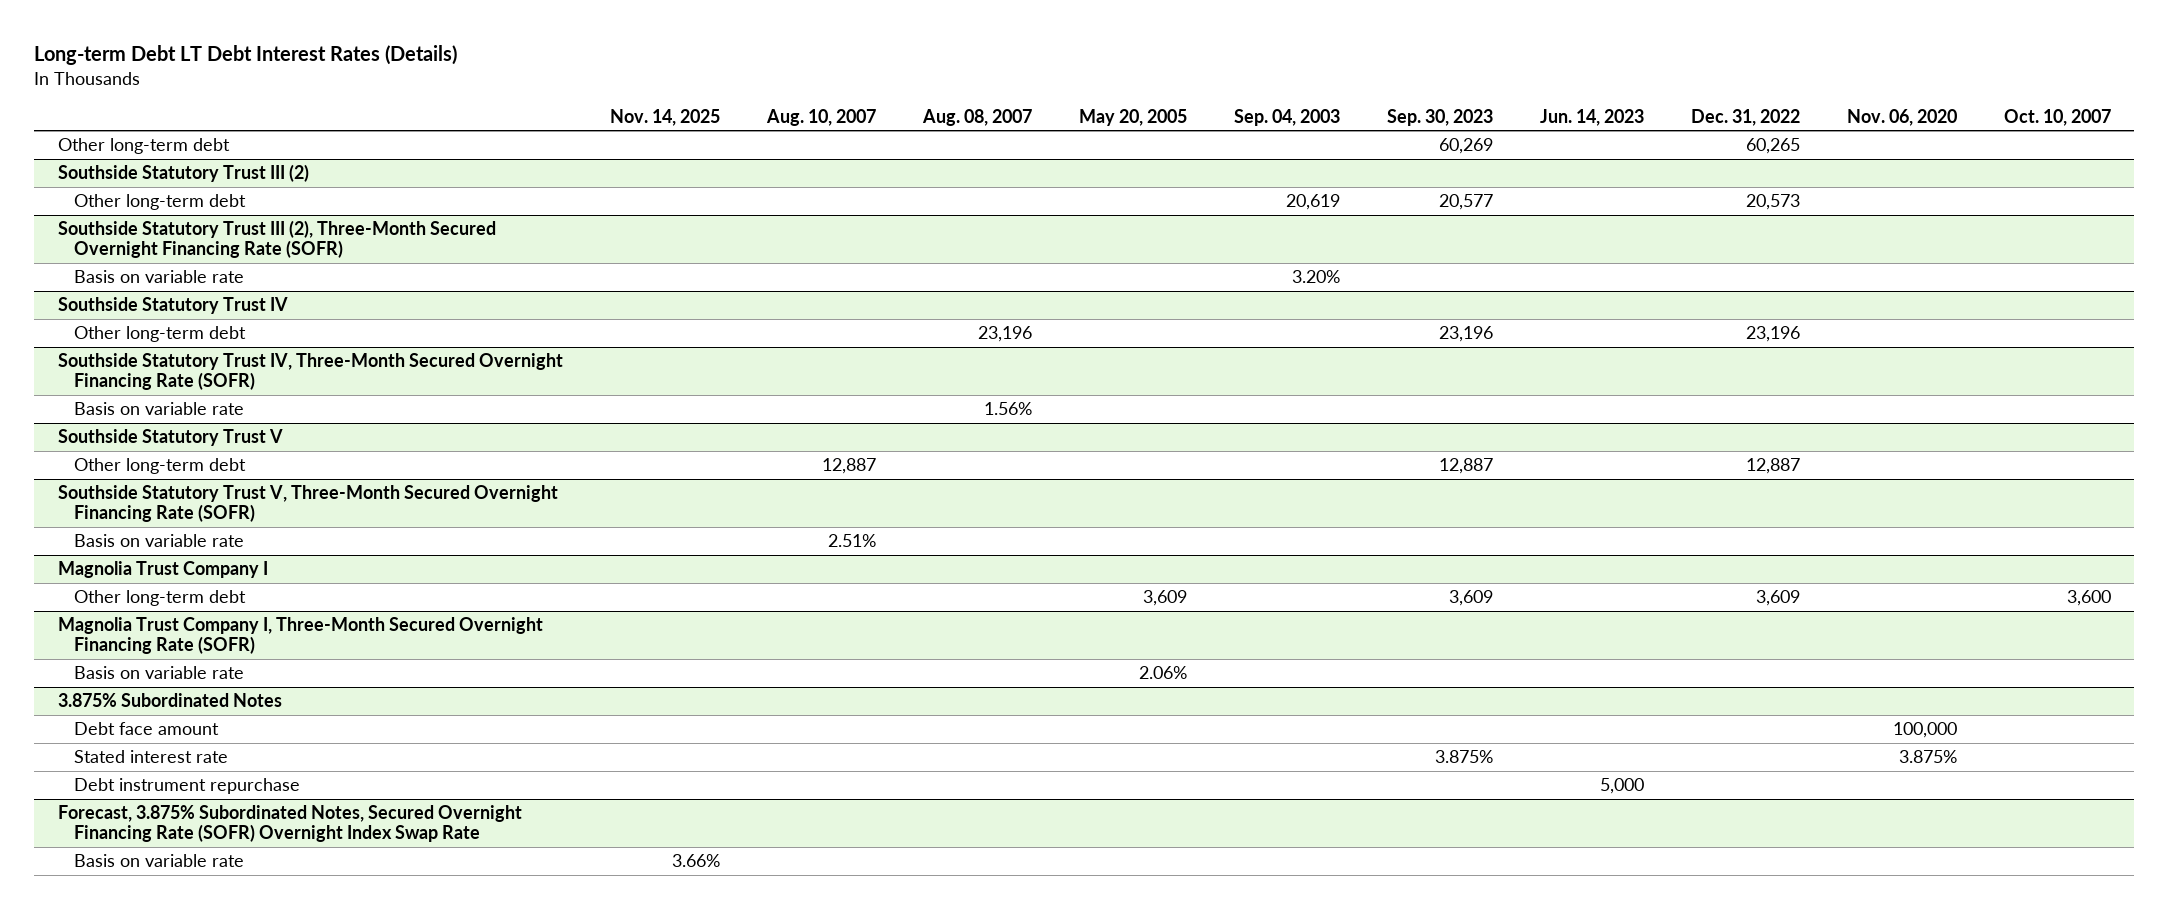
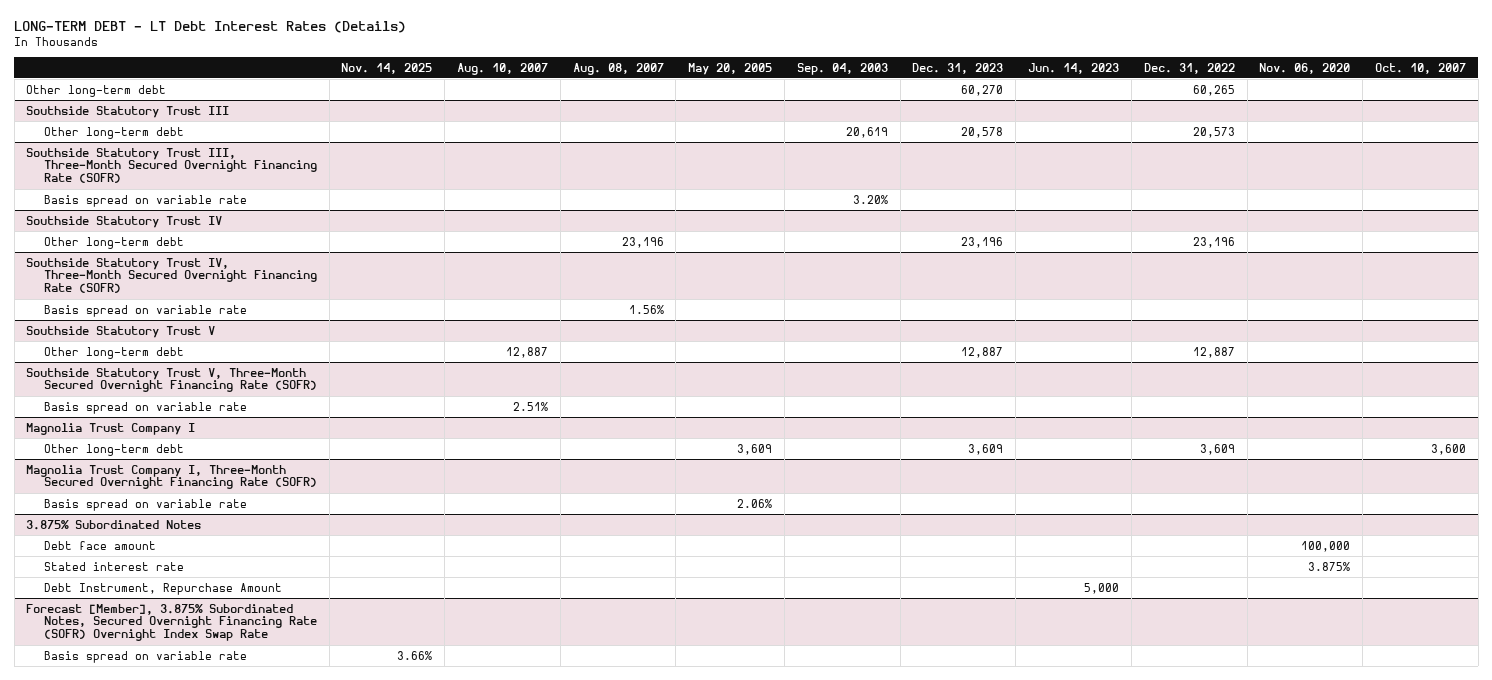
[34,45,458,66] Long-term Debt LT Debt Interest Rates (Details) -> [14,21,407,34] LONG-TERM DEBT - LT Debt Interest Rates (Details)
[1386,108,1493,126] Sep. 30, 2023 -> none
none -> [912,62,1004,74] Dec. 31, 2023
[57,164,309,183] Southside Statutory Trust III (2) -> [26,105,230,118] Southside Statutory Trust III
[57,220,496,259] Southside Statutory Trust III (2), Three-Month Secured Overnight Financing Rate (SOFR) -> [26,147,317,184] Southside Statutory Trust III, Three-Month Secured Overnight Financing Rate (SOFR)
[74,270,245,284] Basis on variable rate -> [43,194,247,207] Basis spread on variable rate
[74,402,245,416] Basis on variable rate -> [43,304,247,317] Basis spread on variable rate
[74,534,245,548] Basis on variable rate -> [43,401,247,414] Basis spread on variable rate
[74,666,245,680] Basis on variable rate -> [43,498,247,511] Basis spread on variable rate
[74,778,301,795] Debt instrument repurchase -> [43,582,282,595] Debt Instrument, Repurchase Amount
[57,805,522,843] Forecast, 3.875% Subordinated Notes, Secured Overnight Financing Rate (SOFR) Overnight Index Swap Rate -> [26,603,317,642] Forecast [Member], 3.875% Subordinated Notes, Secured Overnight Financing Rate (SOFR) Overnight Index Swap Rate
[74,854,245,868] Basis on variable rate -> [43,650,247,663] Basis spread on variable rate

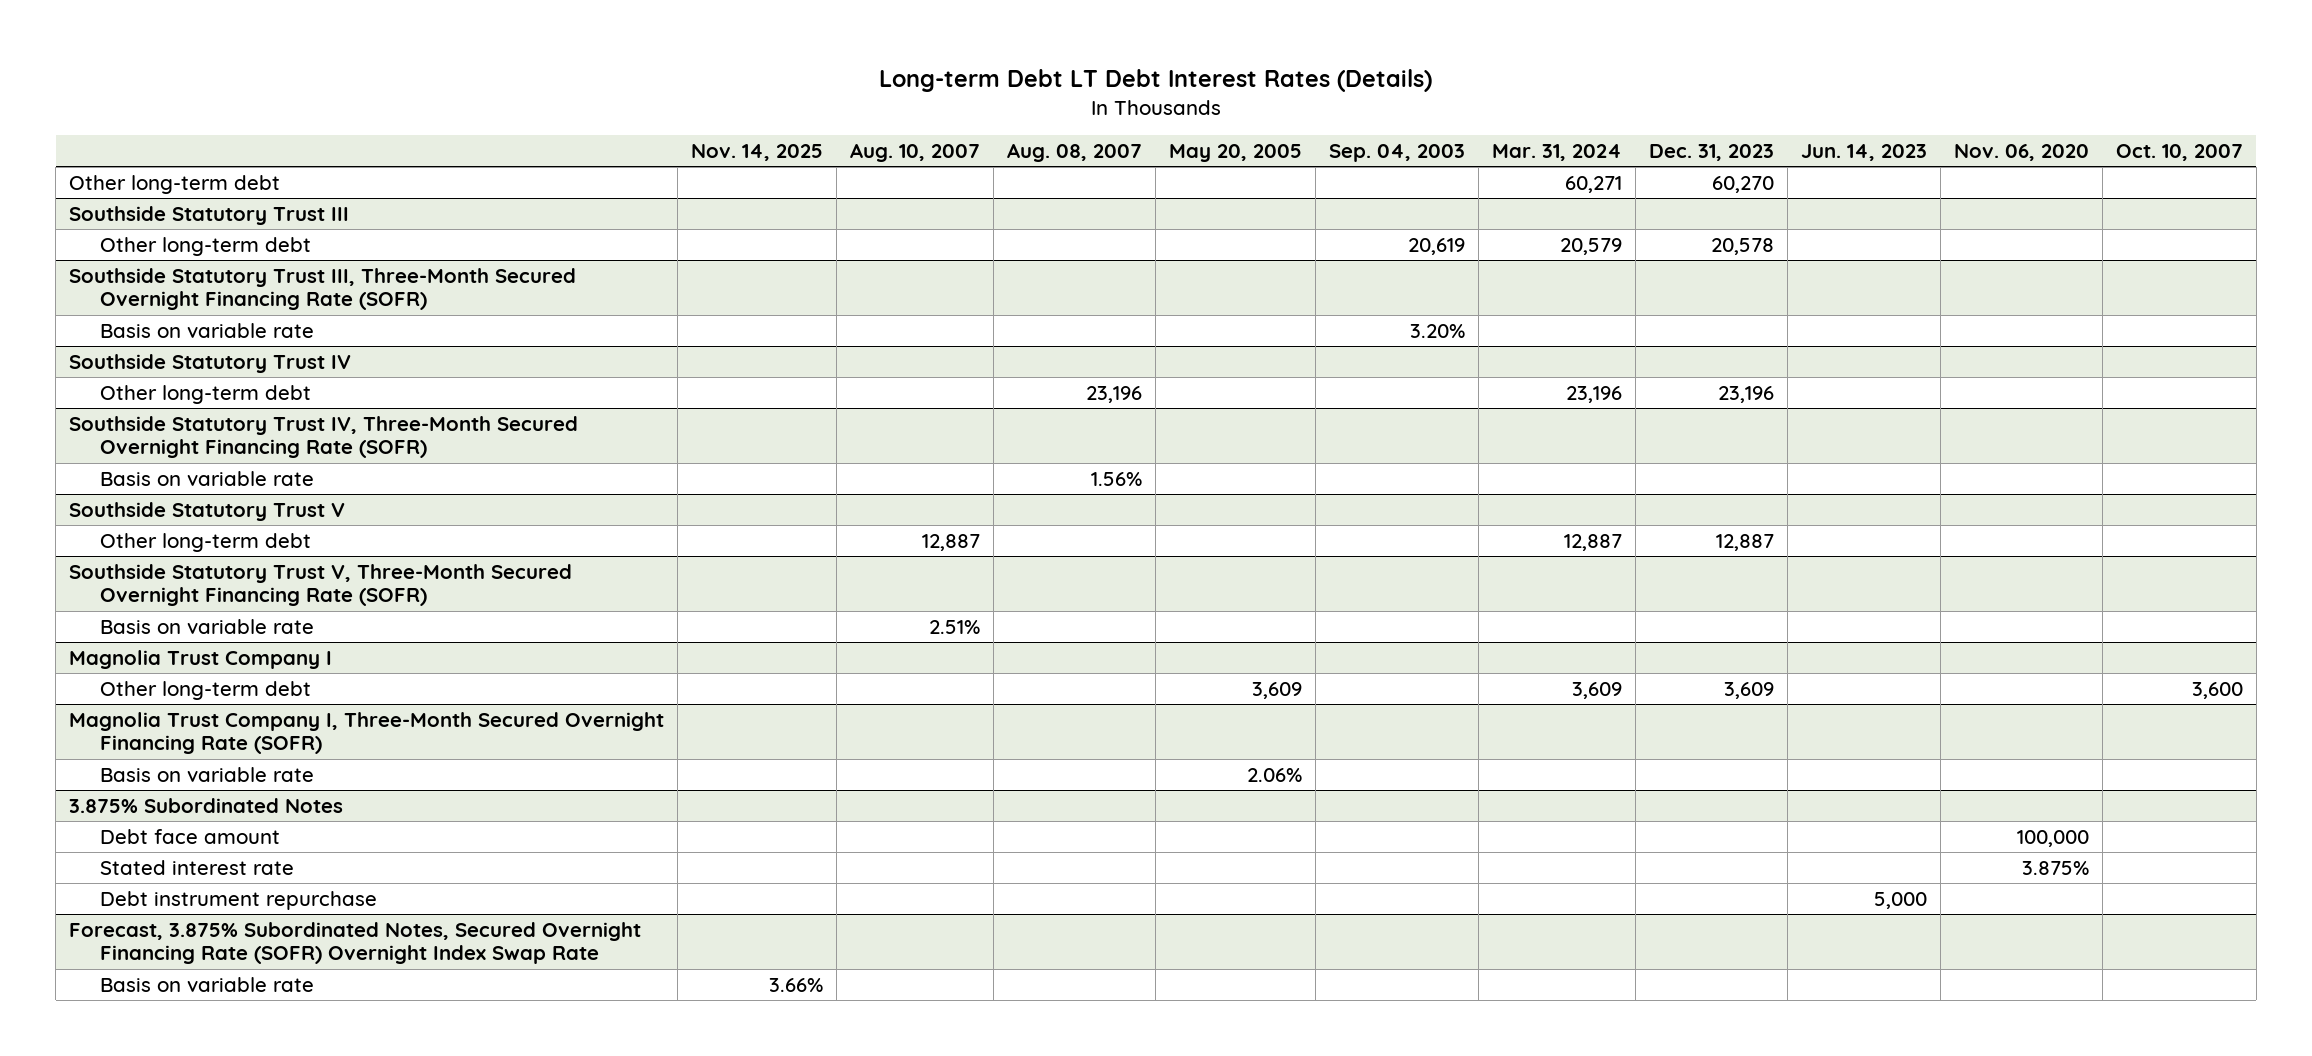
[14,21,407,34] LONG-TERM DEBT - LT Debt Interest Rates (Details) -> [878,69,1432,93] Long-term Debt LT Debt Interest Rates (Details)
[1143,62,1235,74] Dec. 31, 2022 -> none
none -> [1491,143,1622,161] Mar. 31, 2024
[43,194,247,207] Basis spread on variable rate -> [99,322,314,338] Basis on variable rate
[43,304,247,317] Basis spread on variable rate -> [99,470,314,486] Basis on variable rate
[43,401,247,414] Basis spread on variable rate -> [99,618,314,634] Basis on variable rate
[43,498,247,511] Basis spread on variable rate -> [99,766,314,782] Basis on variable rate
[43,582,282,595] Debt Instrument, Repurchase Amount -> [99,890,377,910] Debt instrument repurchase
[26,603,317,642] Forecast [Member], 3.875% Subordinated Notes, Secured Overnight Financing Rate (SOFR) Overnight Index Swap Rate -> [69,921,642,965] Forecast, 3.875% Subordinated Notes, Secured Overnight Financing Rate (SOFR) Overnight Index Swap Rate
[43,650,247,663] Basis spread on variable rate -> [99,976,314,992] Basis on variable rate

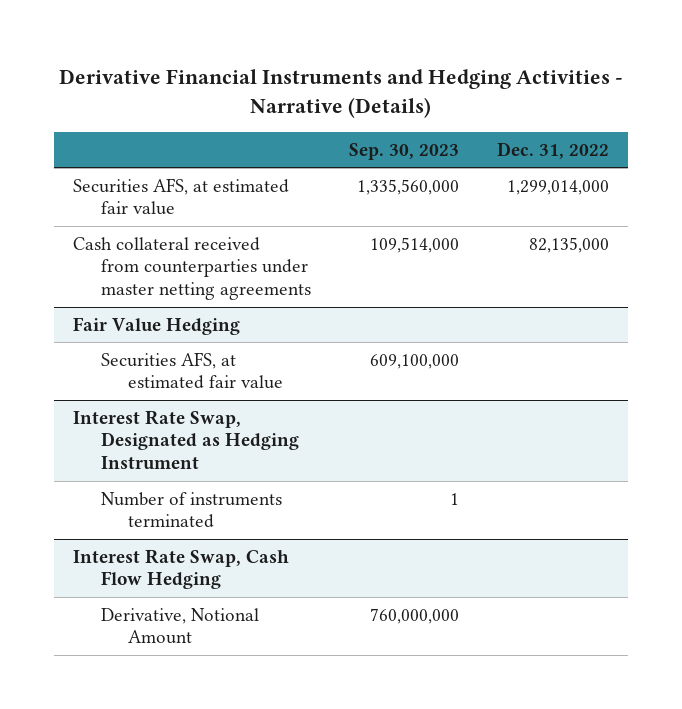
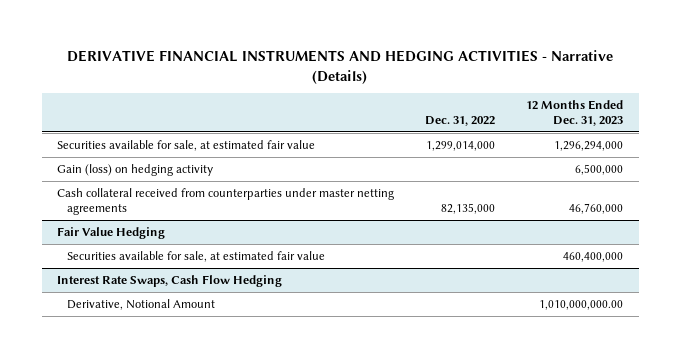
[59,68,624,118] Derivative Financial Instruments and Hedging Activities - Narrative (Details) -> [67,50,614,84] DERIVATIVE FINANCIAL INSTRUMENTS AND HEDGING ACTIVITIES - Narrative (Details)
[348,142,459,160] Sep. 30, 2023 -> none
none -> [526,100,624,126] 12 Months Ended Dec. 31, 2023
[73,177,290,216] Securities AFS, at estimated fair value -> [57,140,316,152] Securities available for sale, at estimated fair value
none -> [57,164,214,177] Gain (loss) on hedging activity
[73,409,299,471] Interest Rate Swap, Designated as Hedging Instrument -> none
[100,491,282,529] Number of instruments terminated -> none
[100,351,283,390] Securities AFS, at estimated fair value -> [66,251,325,263] Securities available for sale, at estimated fair value
[73,548,290,590] Interest Rate Swap, Cash Flow Hedging -> [57,275,283,288] Interest Rate Swaps, Cash Flow Hedging

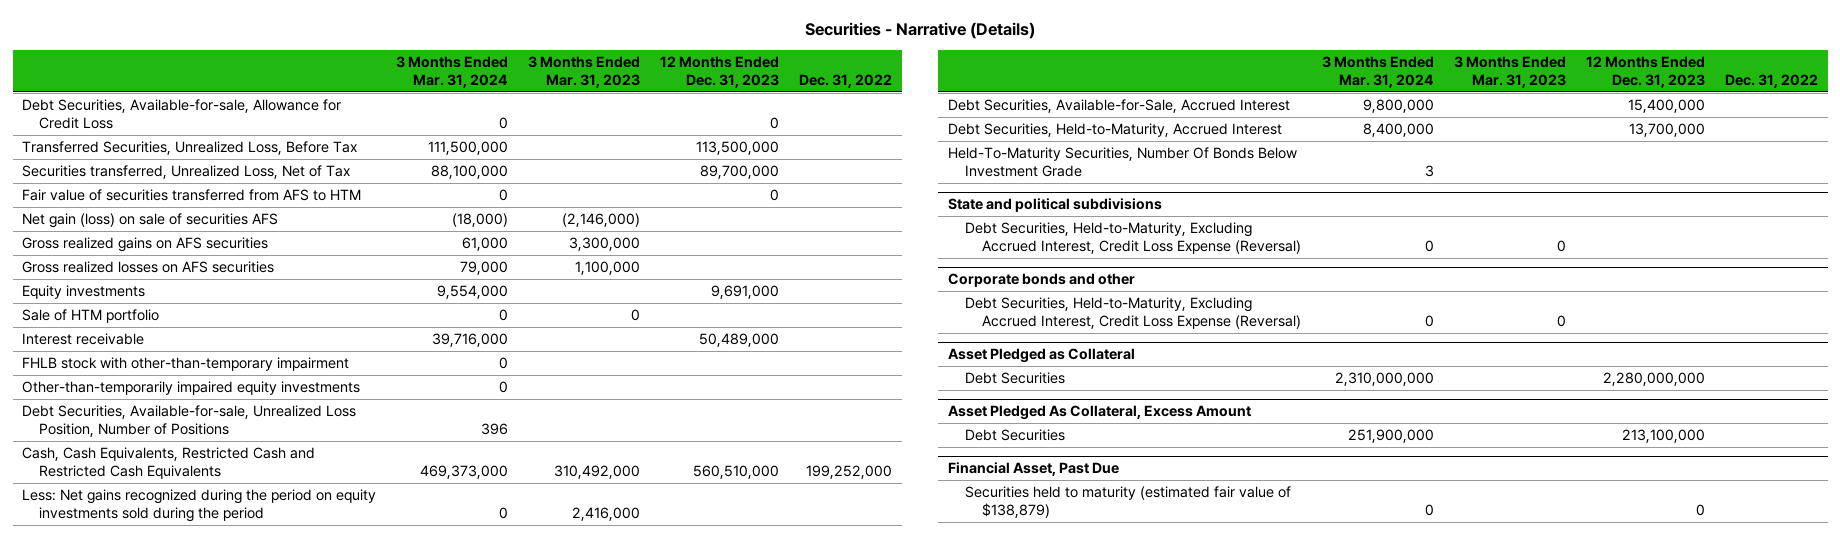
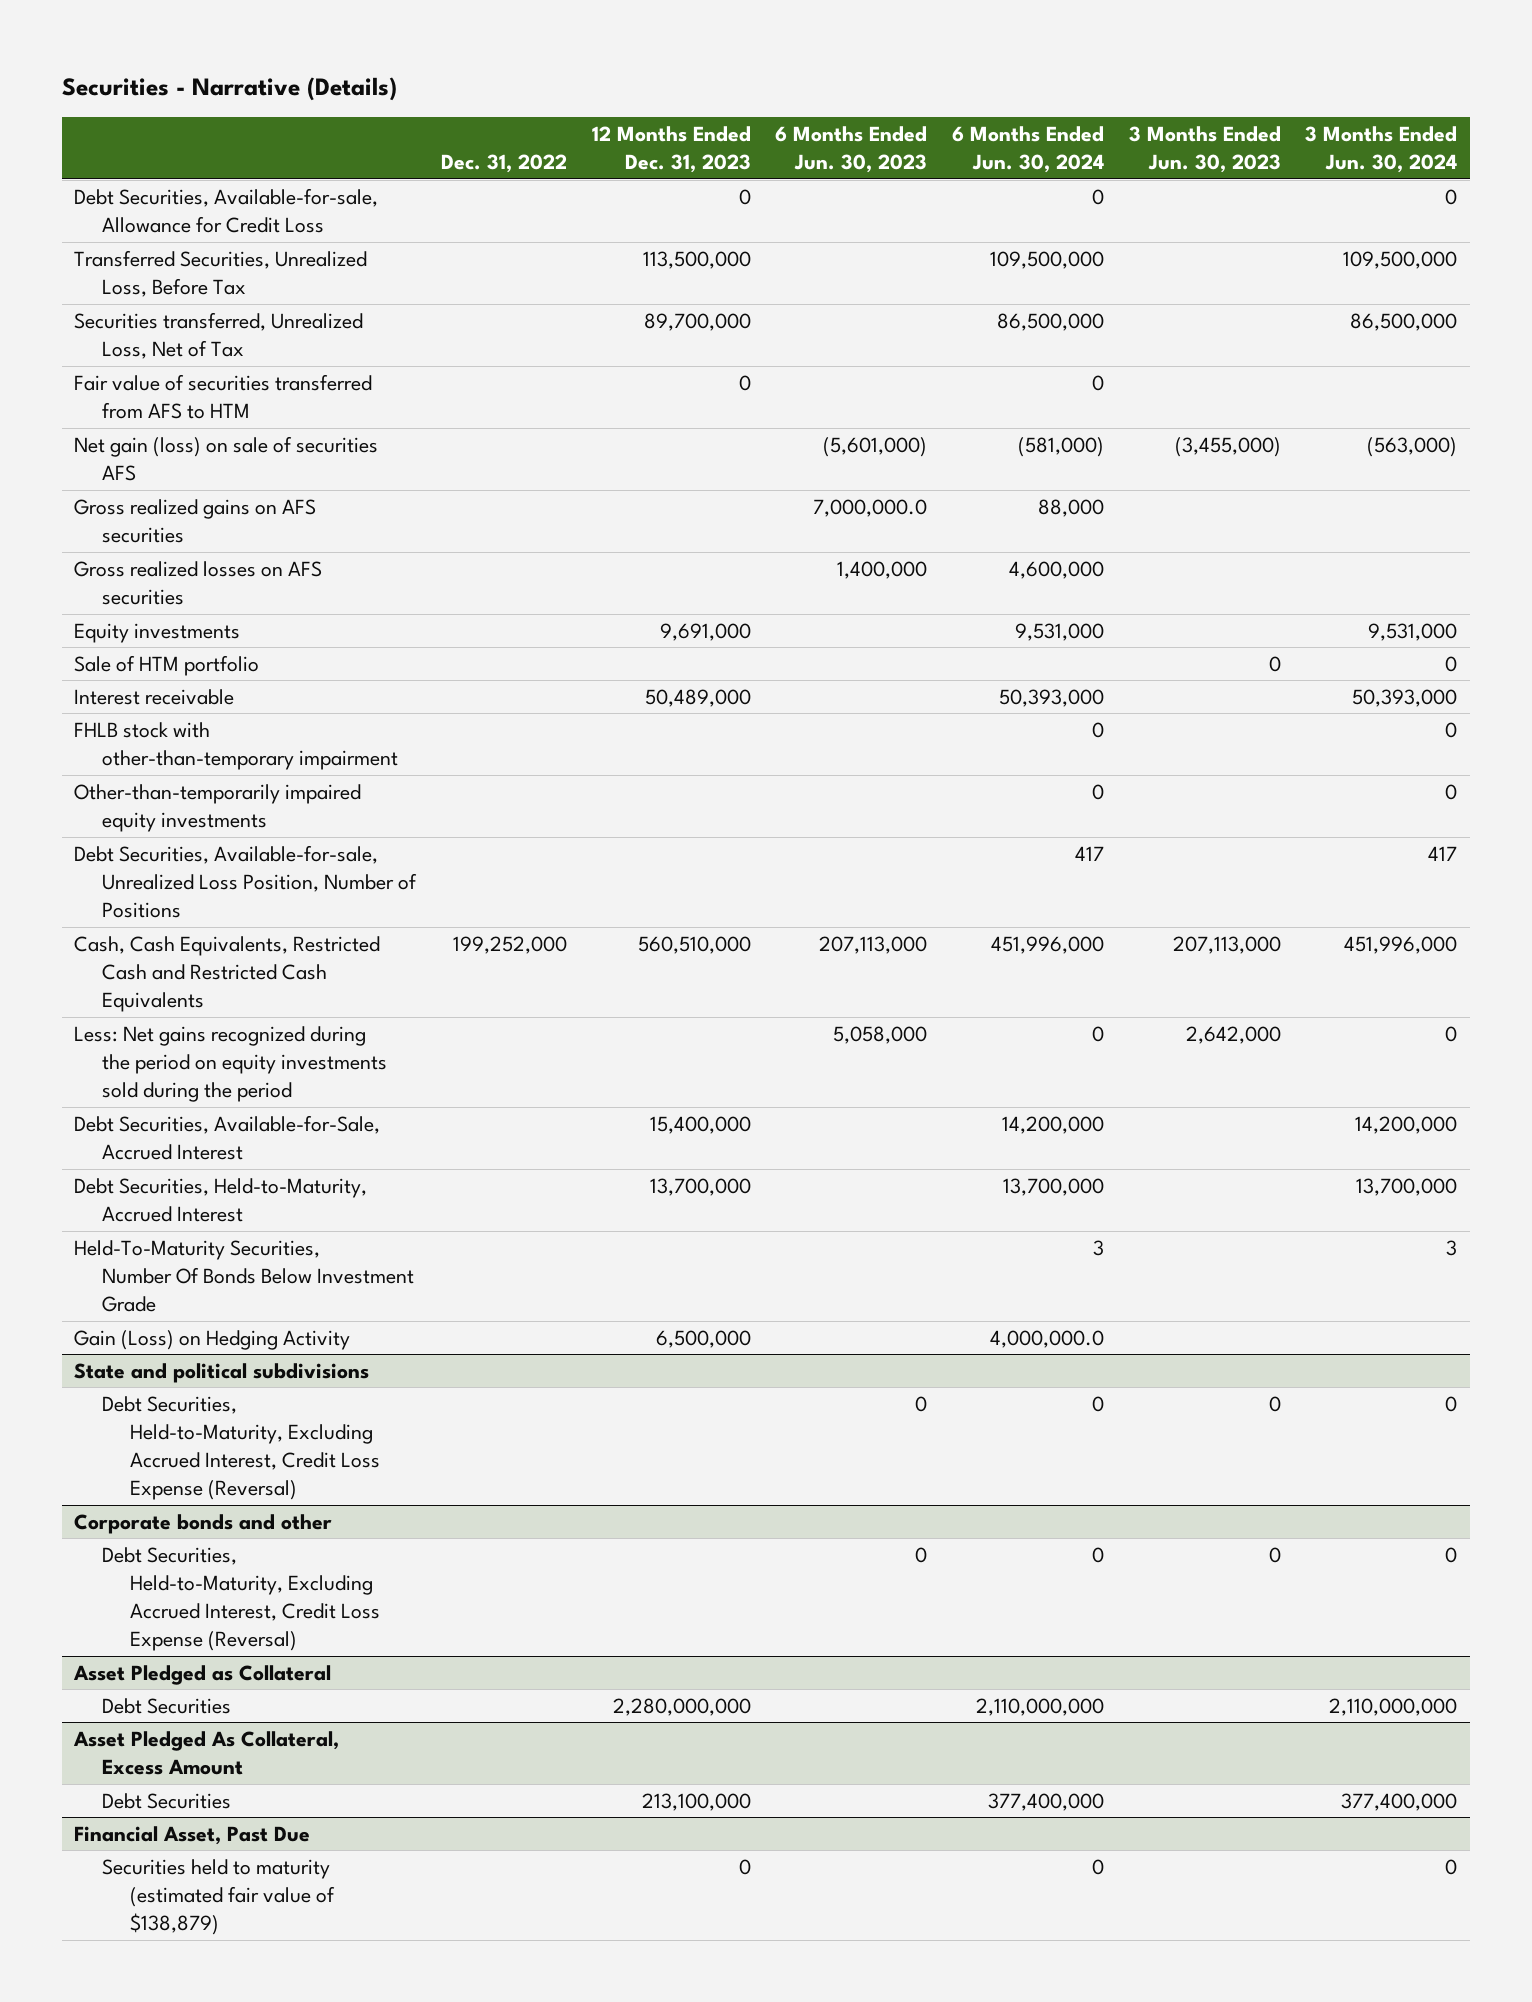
[396,55,509,88] 3 Months Ended Mar. 31, 2024 -> none
[528,55,641,88] 3 Months Ended Mar. 31, 2023 -> none
none -> [775,125,928,174] 6 Months Ended Jun. 30, 2023
none -> [951,125,1104,174] 6 Months Ended Jun. 30, 2024
none -> [1128,125,1281,174] 3 Months Ended Jun. 30, 2023
none -> [1305,125,1458,174] 3 Months Ended Jun. 30, 2024
none -> [74,1329,351,1350] Gain (Loss) on Hedging Activity

